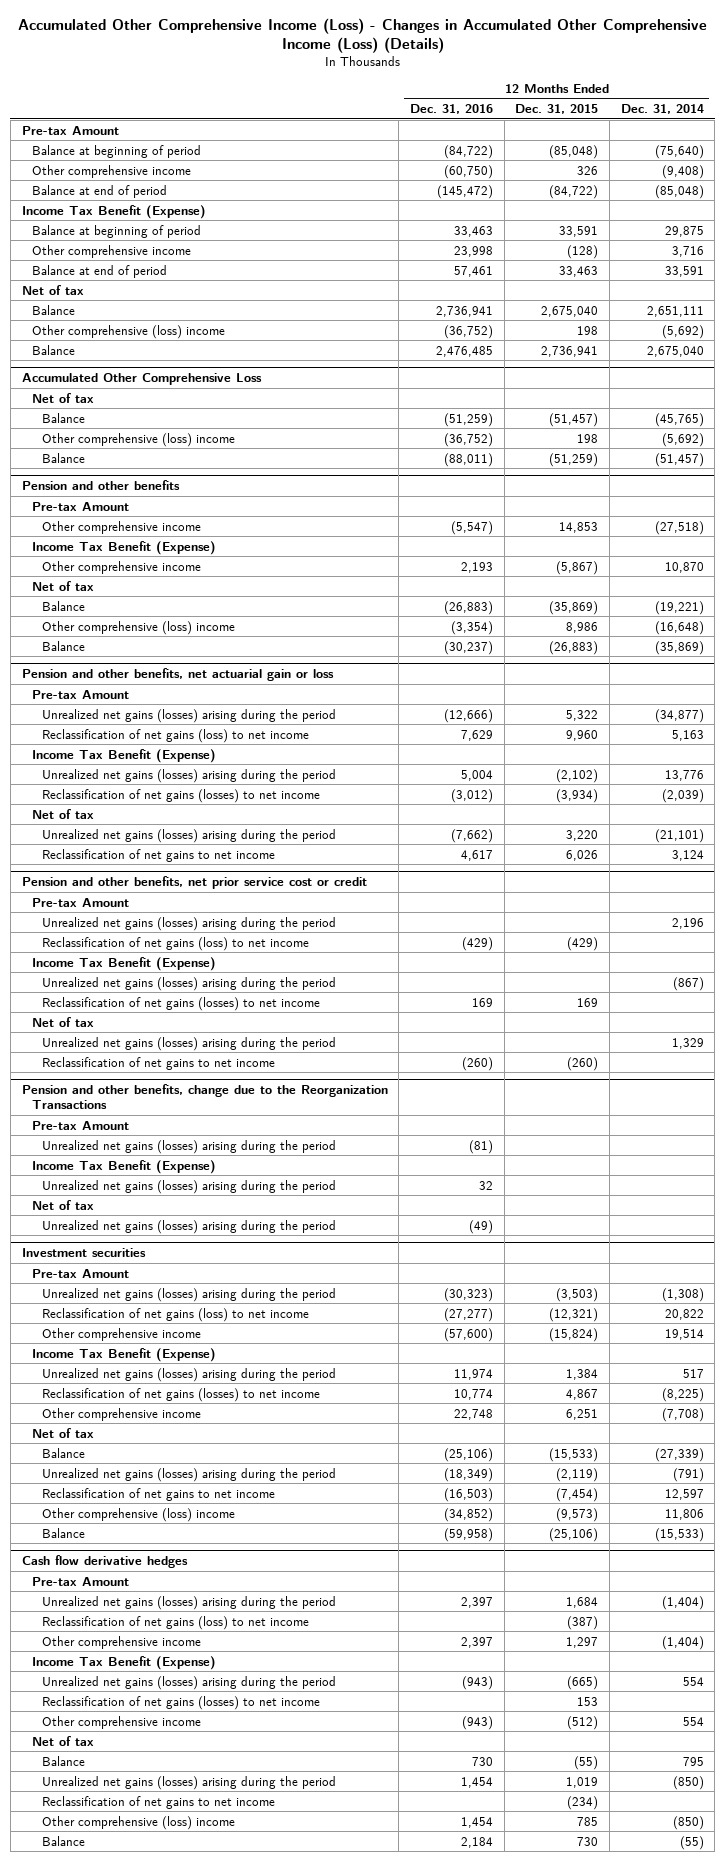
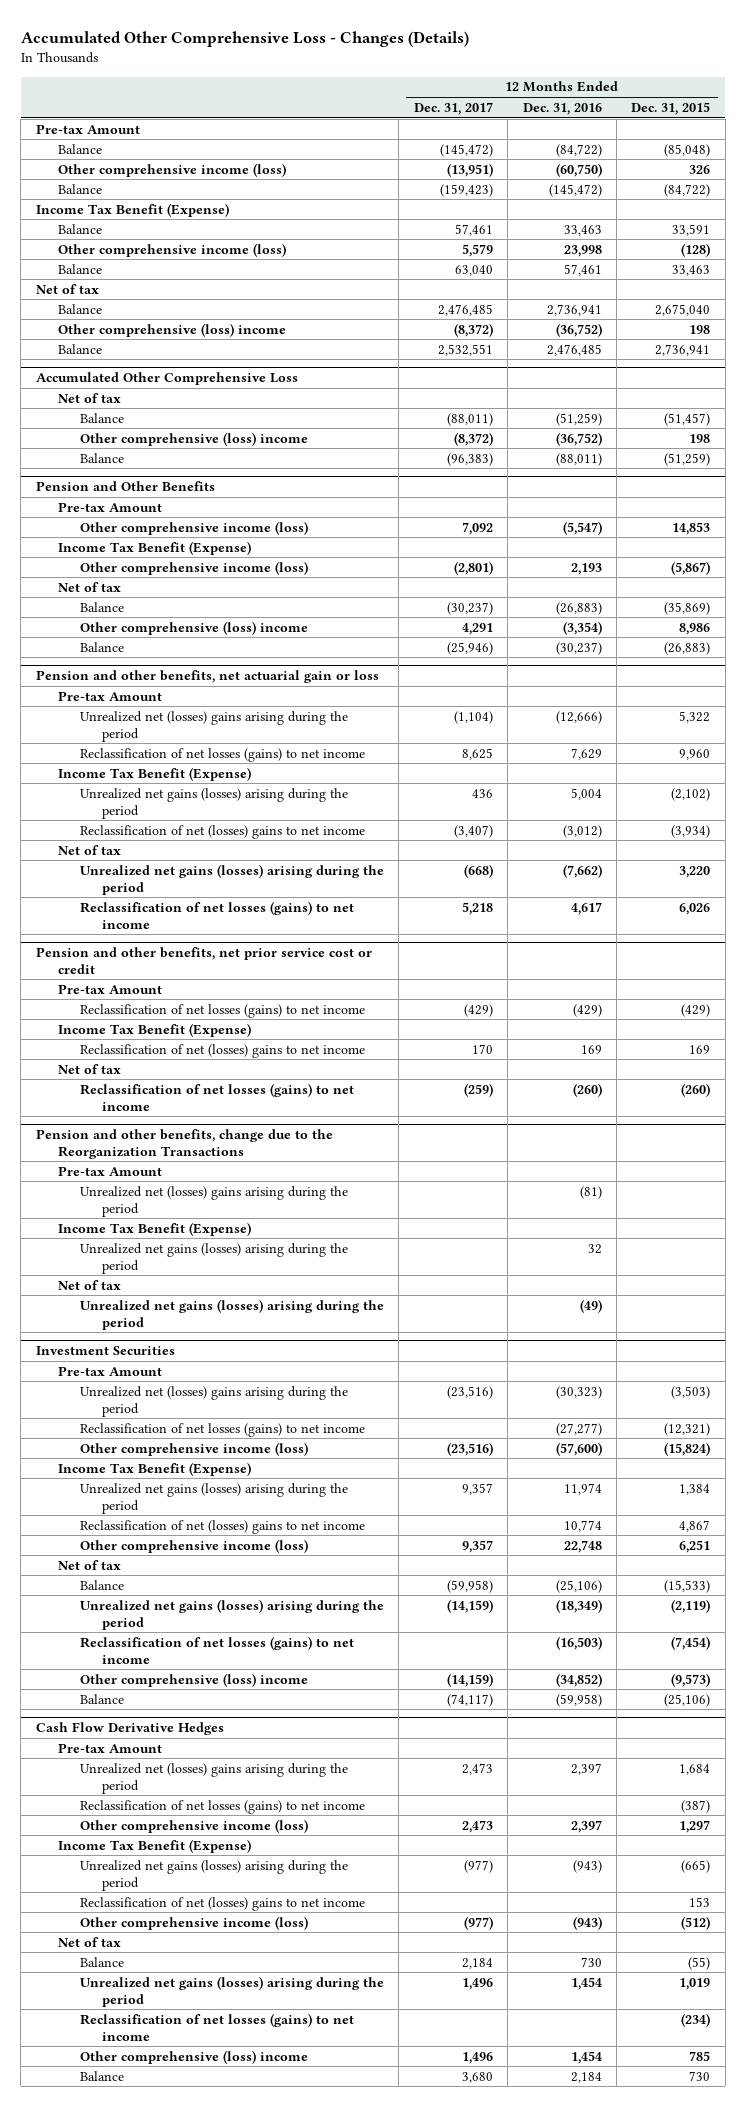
[17,17,707,53] Accumulated Other Comprehensive Income (Loss) - Changes in Accumulated Other Comprehensive Income (Loss) (Details) -> [20,31,469,48] Accumulated Other Comprehensive Loss - Changes (Details)
[620,104,704,115] Dec. 31, 2014 -> none
none -> [413,101,493,115] Dec. 31, 2017
[31,144,201,158] Balance at beginning of period -> [57,143,102,154] Balance
[31,164,191,178] Other comprehensive income -> [57,162,286,177] Other comprehensive income (loss)
[31,184,167,198] Balance at end of period -> [57,183,102,194] Balance
[31,224,201,238] Balance at beginning of period -> [57,223,102,234] Balance
[31,244,191,258] Other comprehensive income -> [57,242,286,257] Other comprehensive income (loss)
[31,264,167,278] Balance at end of period -> [57,263,102,274] Balance
[21,480,180,491] Pension and other benefits -> [35,481,215,492] Pension and Other Benefits
[42,520,202,534] Other comprehensive income -> [79,520,308,535] Other comprehensive income (loss)
[42,560,202,574] Other comprehensive income -> [79,560,308,575] Other comprehensive income (loss)
[42,708,337,723] Unrealized net gains (losses) arising during the period -> [79,710,348,742] Unrealized net (losses) gains arising during the period
[42,728,310,743] Reclassification of net gains (loss) to net income -> [79,747,365,762] Reclassification of net losses (gains) to net income
[42,788,321,803] Reclassification of net gains (losses) to net income -> [79,824,365,839] Reclassification of net (losses) gains to net income
[42,848,276,862] Reclassification of net gains to net income -> [79,900,354,929] Reclassification of net losses (gains) to net income
[42,916,337,931] Unrealized net gains (losses) arising during the period -> none
[42,936,310,951] Reclassification of net gains (loss) to net income -> [79,1003,365,1018] Reclassification of net losses (gains) to net income
[42,976,337,991] Unrealized net gains (losses) arising during the period -> none
[42,996,321,1011] Reclassification of net gains (losses) to net income -> [79,1043,365,1058] Reclassification of net (losses) gains to net income
[42,1036,337,1051] Unrealized net gains (losses) arising during the period -> none
[42,1056,276,1070] Reclassification of net gains to net income -> [79,1082,354,1111] Reclassification of net losses (gains) to net income
[42,1139,337,1154] Unrealized net gains (losses) arising during the period -> [79,1185,348,1217] Unrealized net (losses) gains arising during the period
[21,1248,146,1258] Investment securities -> [35,1346,175,1356] Investment Securities
[42,1287,337,1302] Unrealized net gains (losses) arising during the period -> [79,1385,348,1417] Unrealized net (losses) gains arising during the period
[42,1307,310,1322] Reclassification of net gains (loss) to net income -> [79,1422,365,1437] Reclassification of net losses (gains) to net income
[42,1327,202,1341] Other comprehensive income -> [79,1441,308,1456] Other comprehensive income (loss)
[42,1387,321,1402] Reclassification of net gains (losses) to net income -> [79,1519,365,1534] Reclassification of net (losses) gains to net income
[42,1407,202,1421] Other comprehensive income -> [79,1538,308,1553] Other comprehensive income (loss)
[42,1487,276,1501] Reclassification of net gains to net income -> [79,1635,354,1664] Reclassification of net losses (gains) to net income
[21,1555,188,1569] Cash flow derivative hedges -> [35,1722,224,1736] Cash Flow Derivative Hedges
[42,1595,337,1610] Unrealized net gains (losses) arising during the period -> [79,1762,348,1794] Unrealized net (losses) gains arising during the period
[42,1615,310,1630] Reclassification of net gains (loss) to net income -> [79,1799,365,1814] Reclassification of net losses (gains) to net income
[42,1635,202,1649] Other comprehensive income -> [79,1818,308,1833] Other comprehensive income (loss)
[42,1695,321,1710] Reclassification of net gains (losses) to net income -> [79,1896,365,1911] Reclassification of net (losses) gains to net income
[42,1715,202,1729] Other comprehensive income -> [79,1915,308,1930] Other comprehensive income (loss)
[42,1795,276,1809] Reclassification of net gains to net income -> [79,2012,354,2041] Reclassification of net losses (gains) to net income

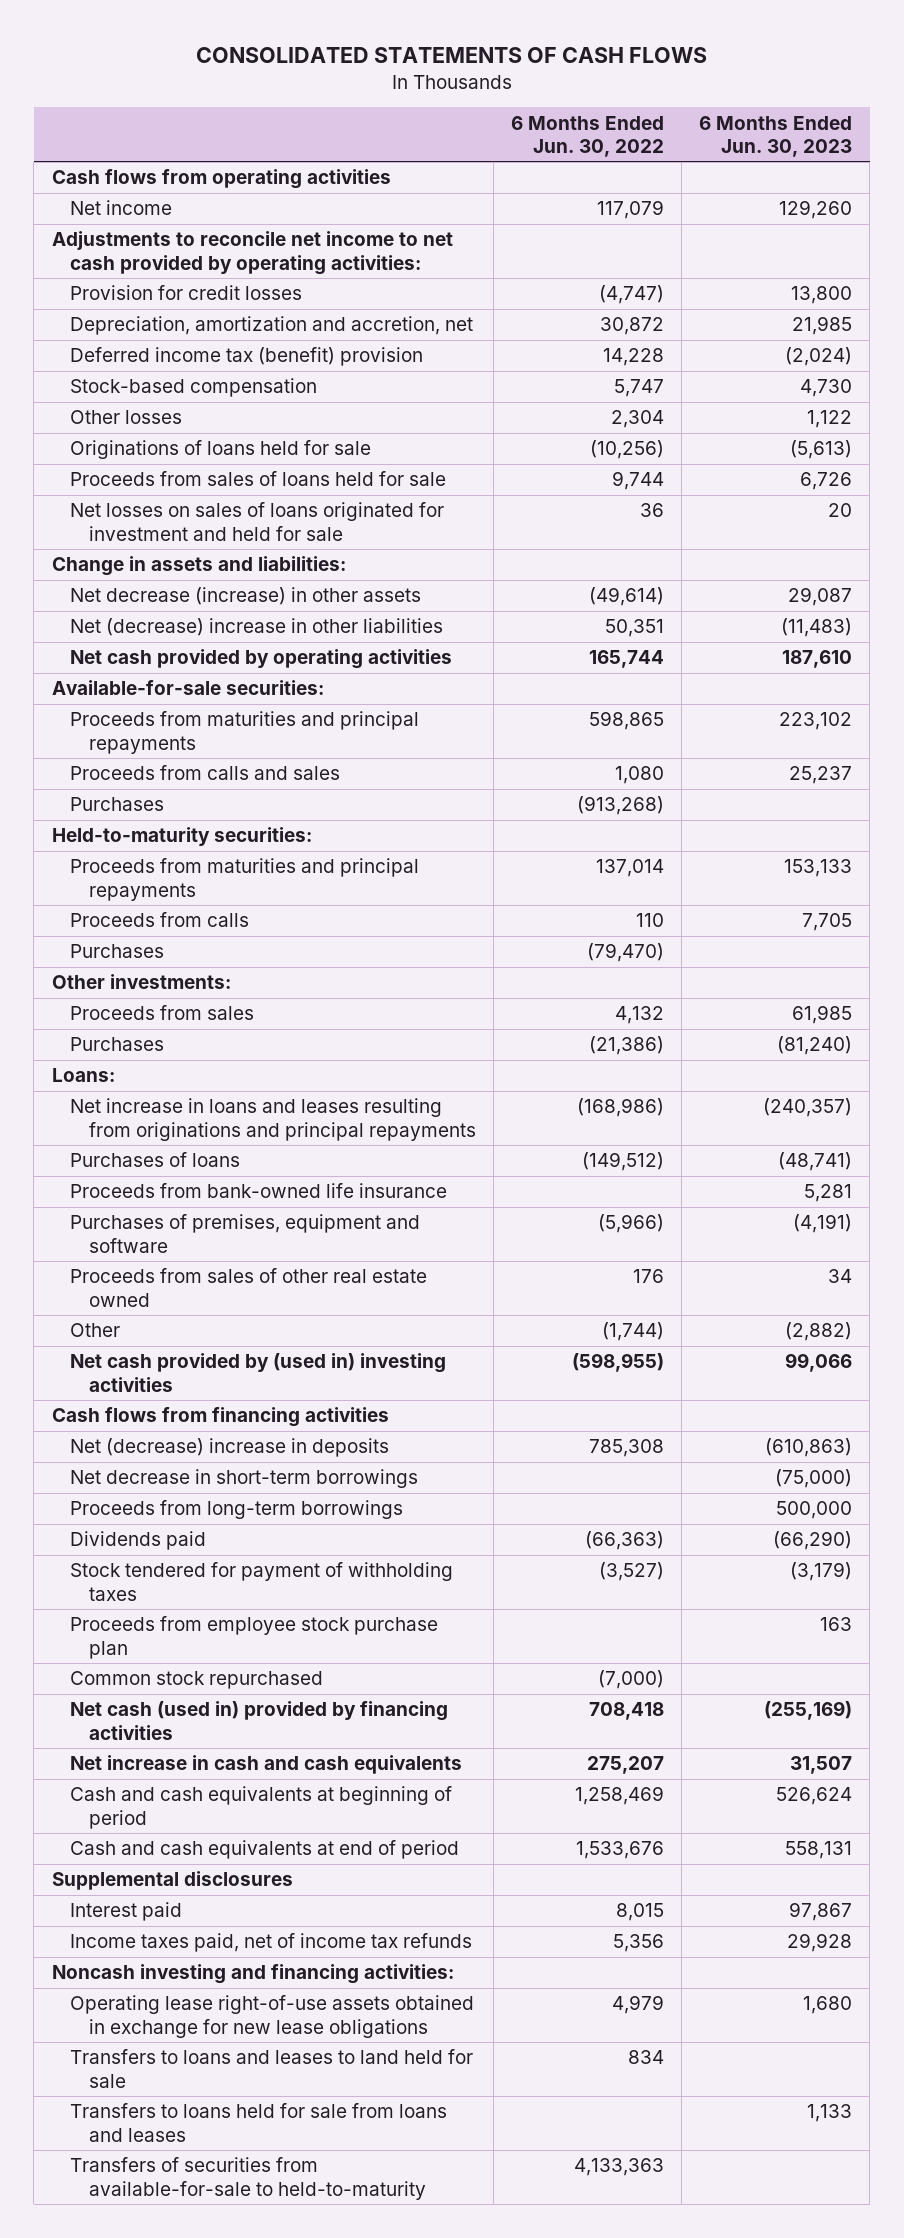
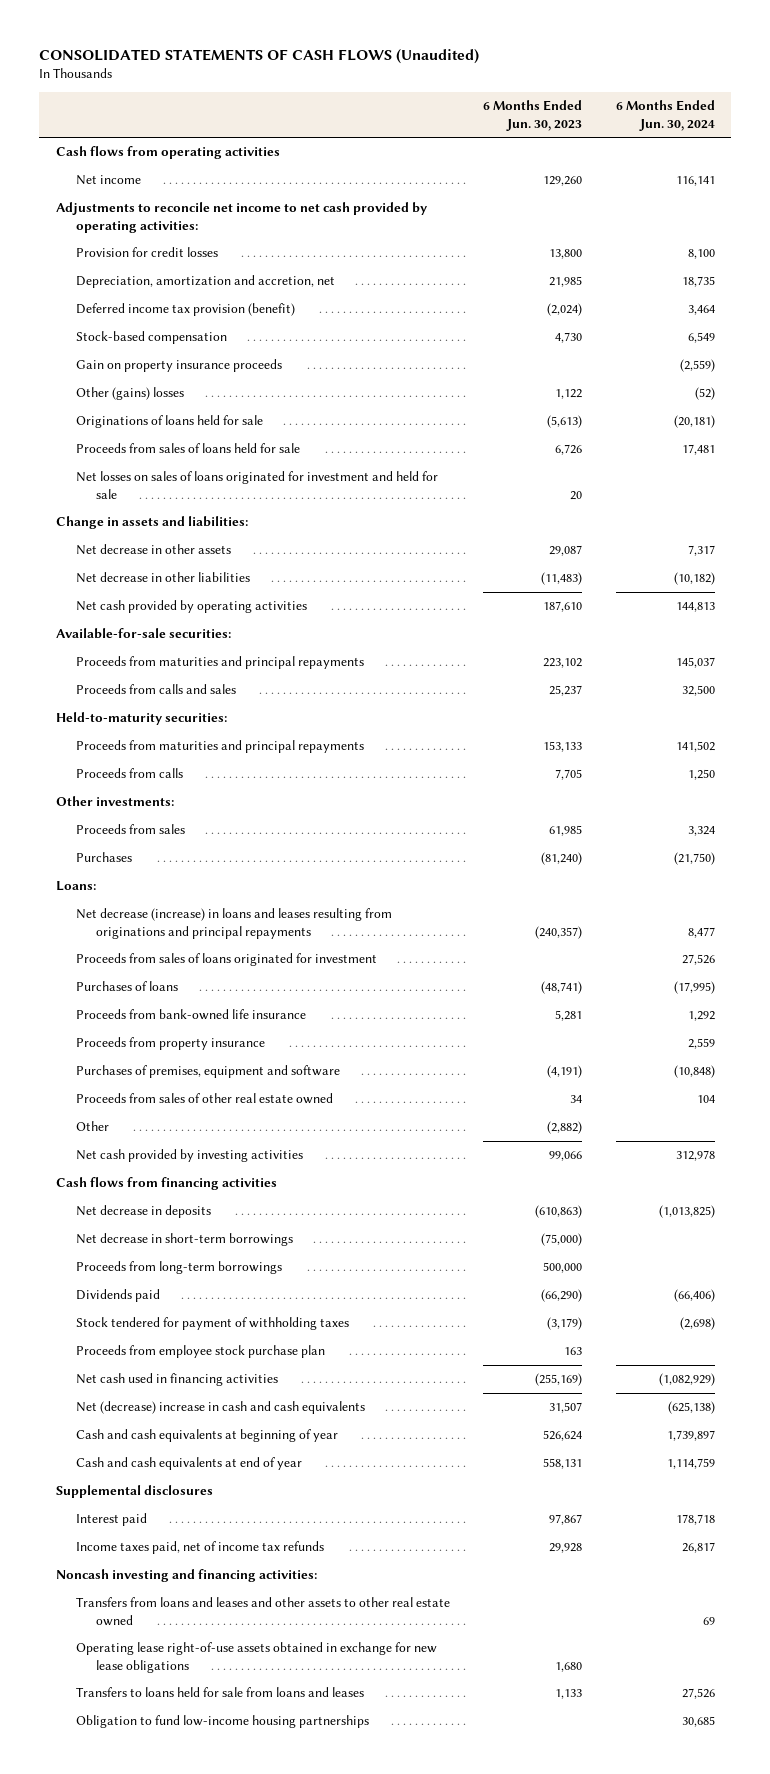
[195,47,707,64] CONSOLIDATED STATEMENTS OF CASH FLOWS -> [38,49,479,65] CONSOLIDATED STATEMENTS OF CASH FLOWS (Unaudited)
[511,115,665,157] 6 Months Ended Jun. 30, 2022 -> none
none -> [615,100,715,131] 6 Months Ended Jun. 30, 2024
[70,347,424,367] Deferred income tax (benefit) provision -> [75,303,295,317] Deferred income tax provision (benefit)
none -> [75,359,282,373] Gain on property insurance proceeds
[70,410,183,425] Other losses -> [75,387,184,401] Other (gains) losses
[70,587,422,606] Net decrease (increase) in other assets -> [75,544,231,556] Net decrease in other assets
[70,618,444,637] Net (decrease) increase in other liabilities -> [75,572,250,584] Net decrease in other liabilities
[70,797,165,812] Purchases -> none
[70,944,165,959] Purchases -> none
[70,1098,476,1141] Net increase in loans and leases resulting from originations and principal repayments -> [75,908,392,939] Net decrease (increase) in loans and leases resulting from originations and principal repayments
none -> [75,953,377,967] Proceeds from sales of loans originated for investment
none -> [75,1037,265,1051] Proceeds from property insurance
[70,1353,447,1392] Net cash provided by (used in) investing activities -> [75,1149,303,1163] Net cash provided by investing activities
[70,1438,390,1458] Net (decrease) increase in deposits -> [75,1205,211,1219] Net decrease in deposits
[70,1671,324,1690] Common stock repurchased -> none
[70,1701,449,1740] Net cash (used in) provided by financing activities -> [75,1373,278,1387] Net cash used in financing activities
[70,1755,463,1775] Net increase in cash and cash equivalents -> [75,1401,365,1415] Net (decrease) increase in cash and cash equivalents
[70,1786,453,1829] Cash and cash equivalents at beginning of period -> [75,1429,338,1443] Cash and cash equivalents at beginning of year
[70,1840,460,1860] Cash and cash equivalents at end of period -> [75,1457,302,1471] Cash and cash equivalents at end of year
none -> [75,1597,450,1626] Transfers from loans and leases and other assets to other real estate owned
[70,2049,474,2088] Transfers to loans and leases to land held for sale -> none
[70,2157,426,2200] Transfers of securities from available-for-sale to held-to-maturity -> none
none -> [75,1715,369,1729] Obligation to fund low-income housing partnerships

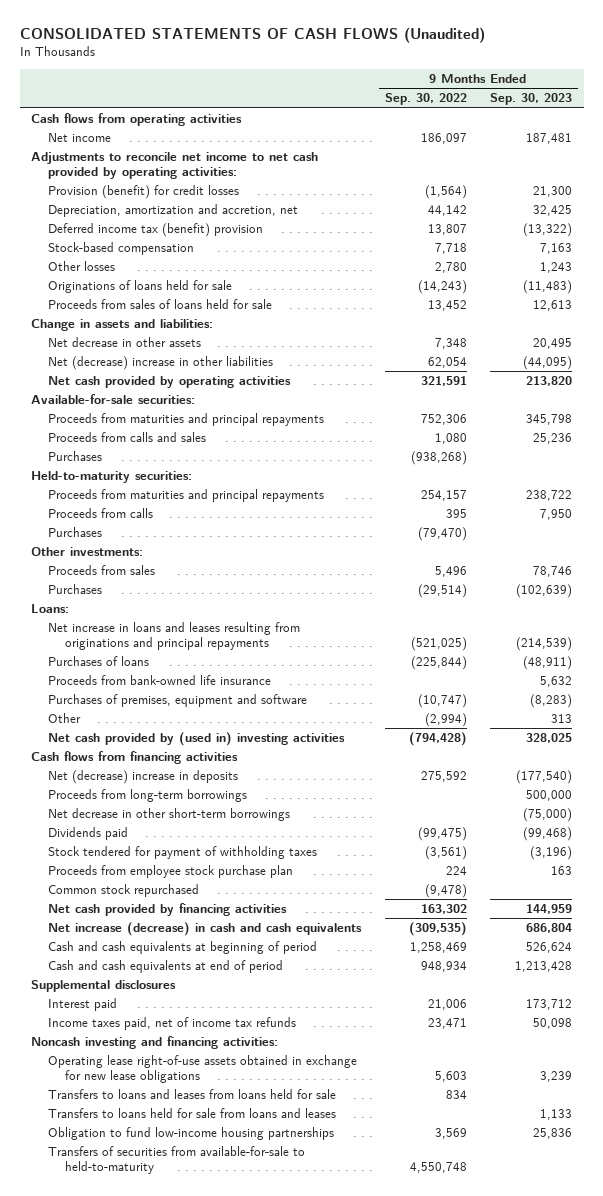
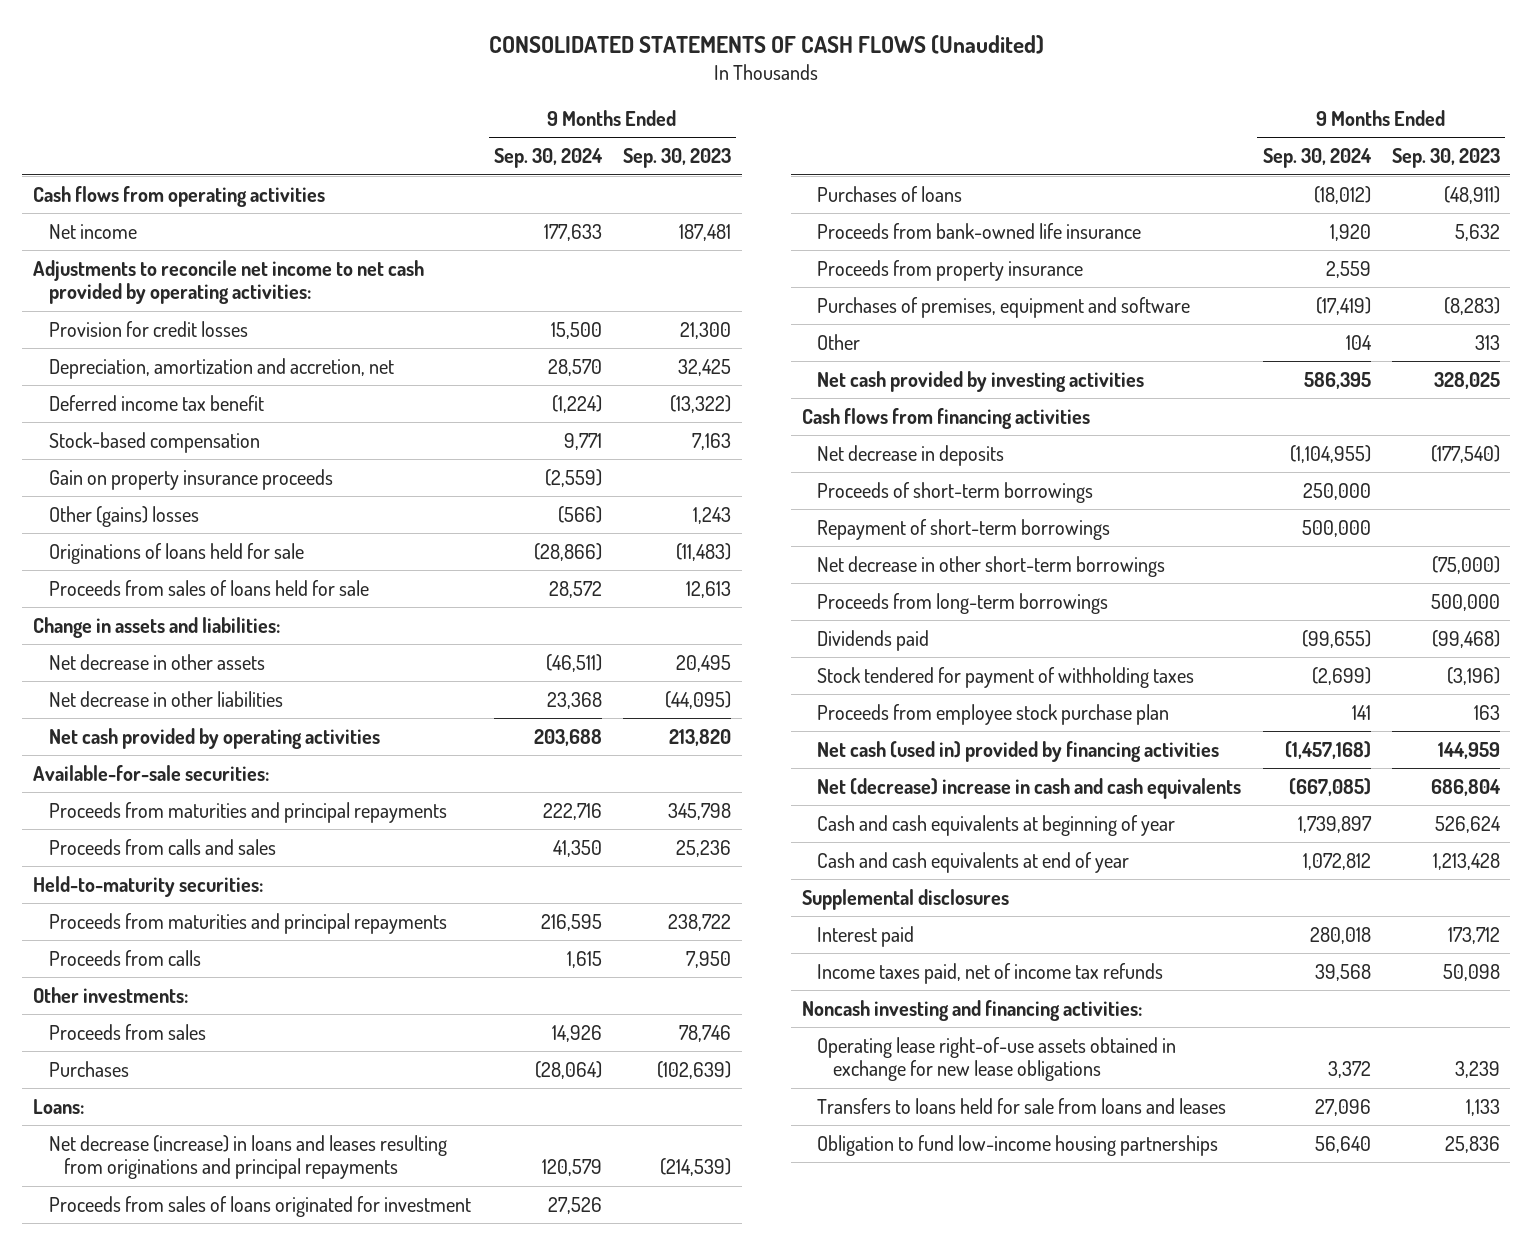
[384,93,467,106] Sep. 30, 2022 -> none
none -> [493,148,603,169] Sep. 30, 2024
[48,185,240,200] Provision (benefit) for credit losses -> [48,320,248,337] Provision for credit losses
[48,223,264,238] Deferred income tax (benefit) provision -> [48,394,264,411] Deferred income tax benefit
none -> [48,468,333,490] Gain on property insurance proceeds
[48,261,116,272] Other losses -> [48,505,199,527] Other (gains) losses
[48,356,274,371] Net (decrease) increase in other liabilities -> [48,690,283,707] Net decrease in other liabilities
[48,451,103,462] Purchases -> none
[48,527,103,538] Purchases -> none
[48,622,301,650] Net increase in loans and leases resulting from originations and principal repayments -> [48,1134,447,1180] Net decrease (increase) in loans and leases resulting from originations and principal repayments
none -> [48,1195,471,1217] Proceeds from sales of loans originated for investment
none -> [817,259,1084,281] Proceeds from property insurance
[48,732,346,747] Net cash provided by (used in) investing activities -> [817,370,1145,392] Net cash provided by investing activities
[48,770,239,785] Net (decrease) increase in deposits -> [817,444,1005,466] Net decrease in deposits
none -> [817,481,1094,503] Proceeds of short-term borrowings
none -> [817,518,1111,540] Repayment of short-term borrowings
[48,789,248,803] Proceeds from long-term borrowings -> [817,592,1109,614] Proceeds from long-term borrowings
[48,884,200,898] Common stock repurchased -> none
[48,903,288,917] Net cash provided by financing activities -> [817,740,1220,762] Net cash (used in) provided by financing activities
[48,922,363,937] Net increase (decrease) in cash and cash equivalents -> [817,777,1242,799] Net (decrease) increase in cash and cash equivalents
[48,941,318,955] Cash and cash equivalents at beginning of period -> [817,814,1176,836] Cash and cash equivalents at beginning of year
[48,960,284,974] Cash and cash equivalents at end of period -> [817,851,1130,873] Cash and cash equivalents at end of year
[48,1089,337,1100] Transfers to loans and leases from loans held for sale -> none
[48,1146,306,1174] Transfers of securities from available-for-sale to held-to-maturity -> none

